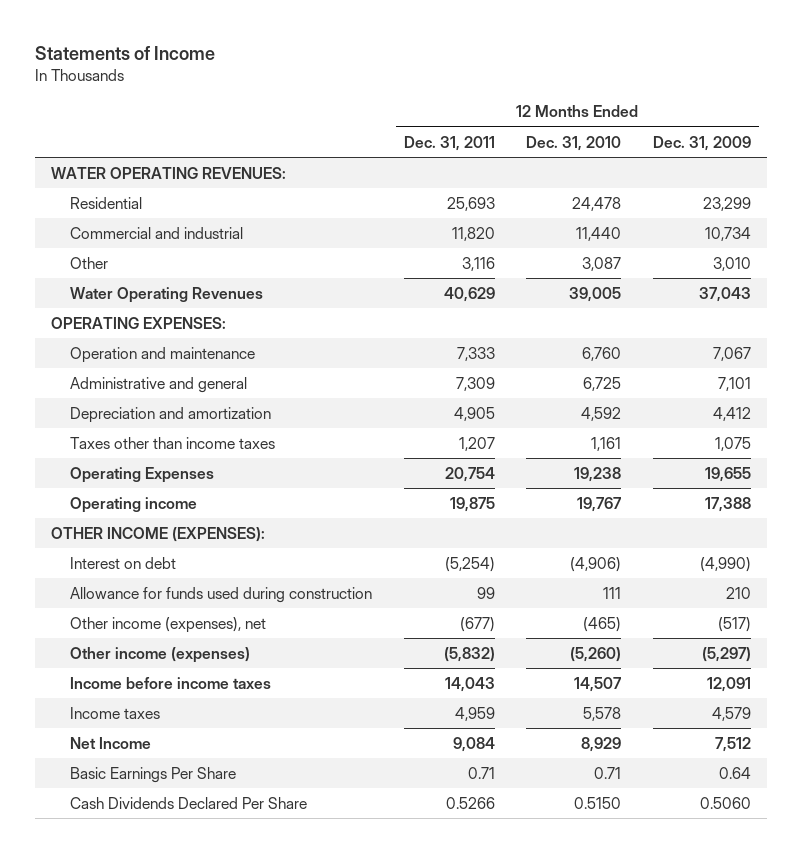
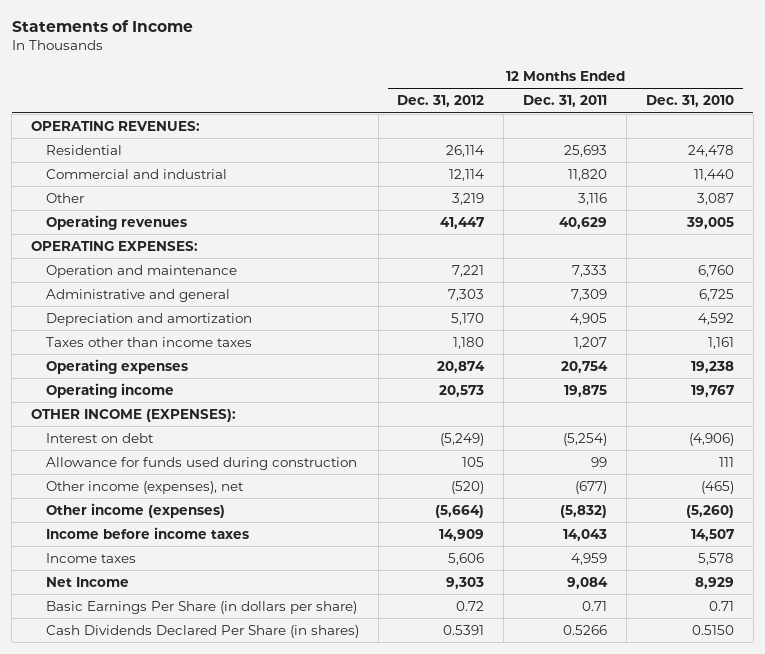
[653,135,752,151] Dec. 31, 2009 -> none
none -> [397,95,485,108] Dec. 31, 2012
[51,166,287,179] WATER OPERATING REVENUES: -> [31,120,201,131] OPERATING REVENUES:
[70,286,264,303] Water Operating Revenues -> [45,214,187,230] Operating revenues
[70,466,215,483] Operating Expenses -> [45,358,188,374] Operating expenses
[70,766,237,783] Basic Earnings Per Share -> [45,600,357,614] Basic Earnings Per Share (in dollars per share)
[70,796,308,809] Cash Dividends Declared Per Share -> [45,624,359,638] Cash Dividends Declared Per Share (in shares)

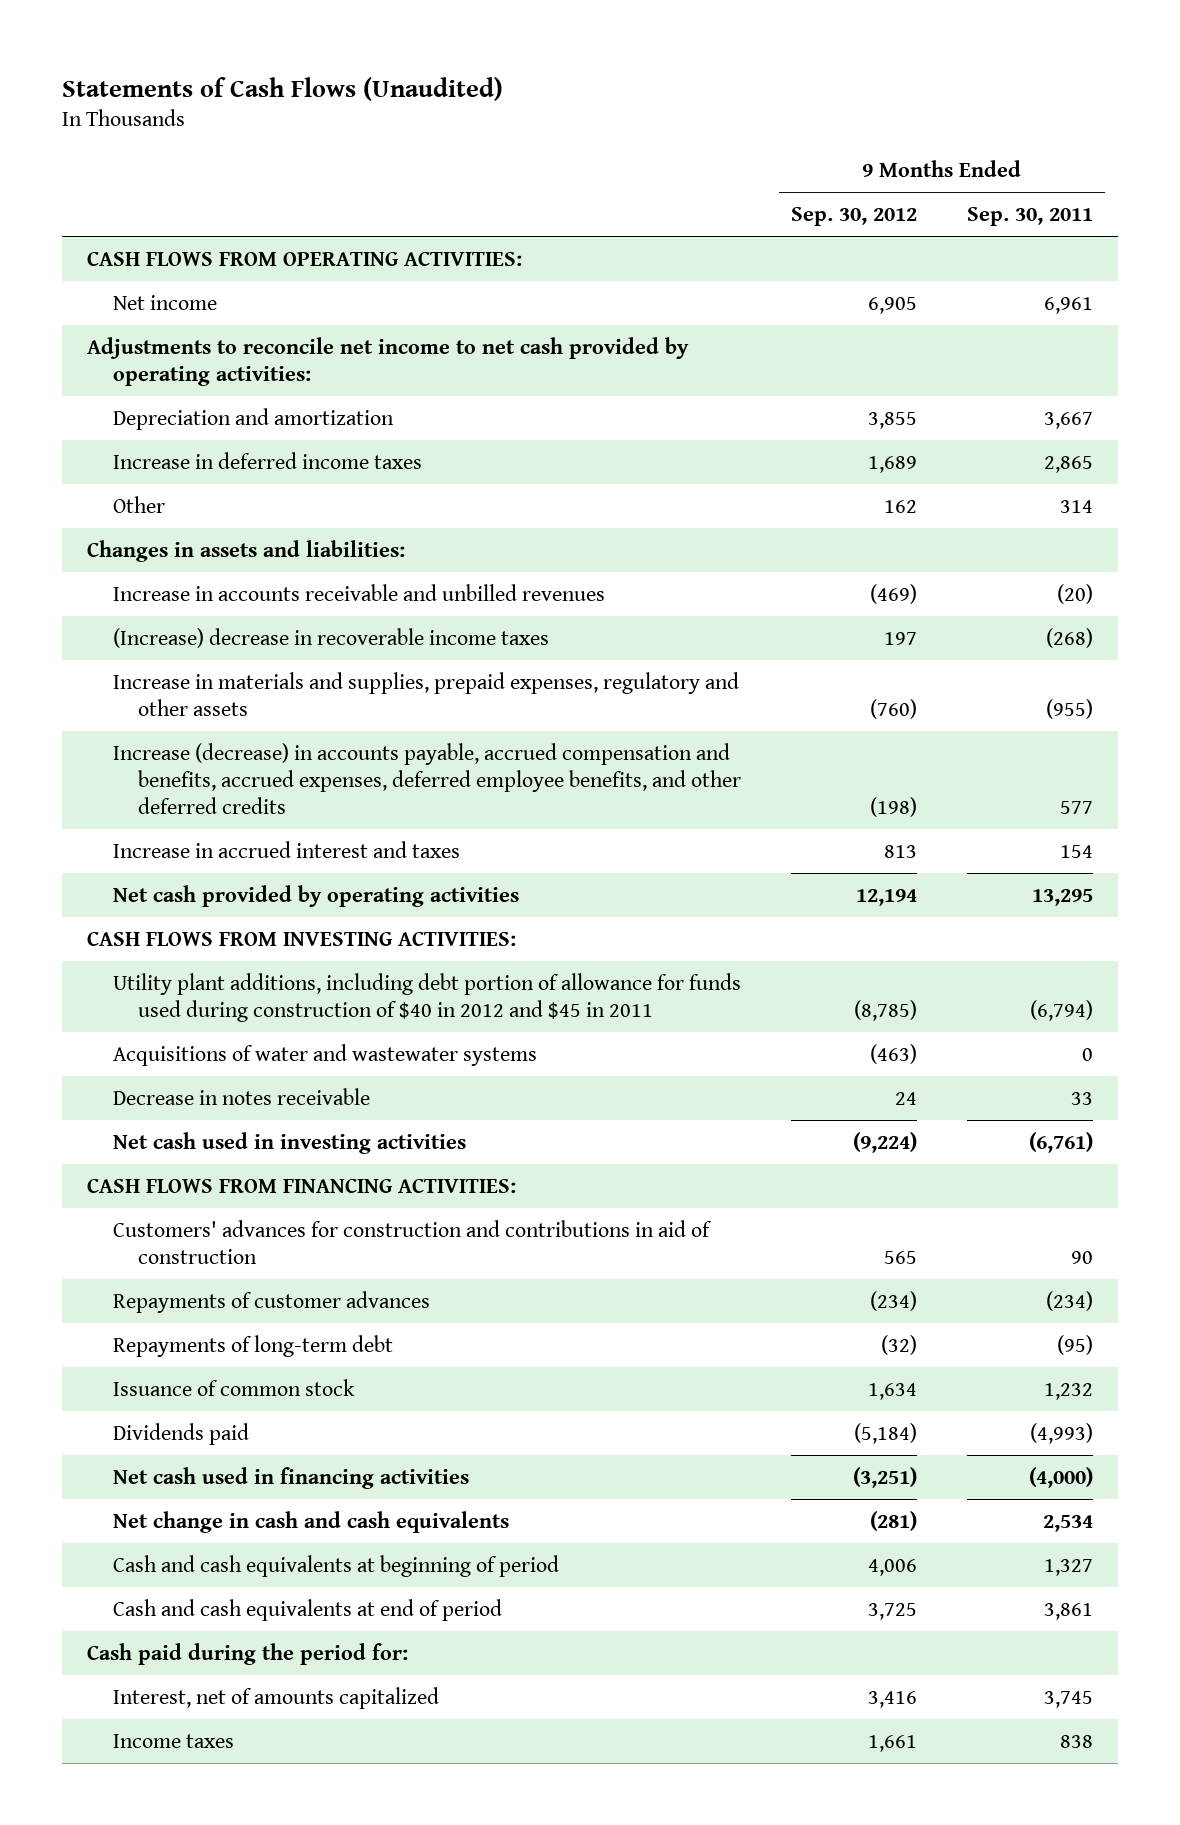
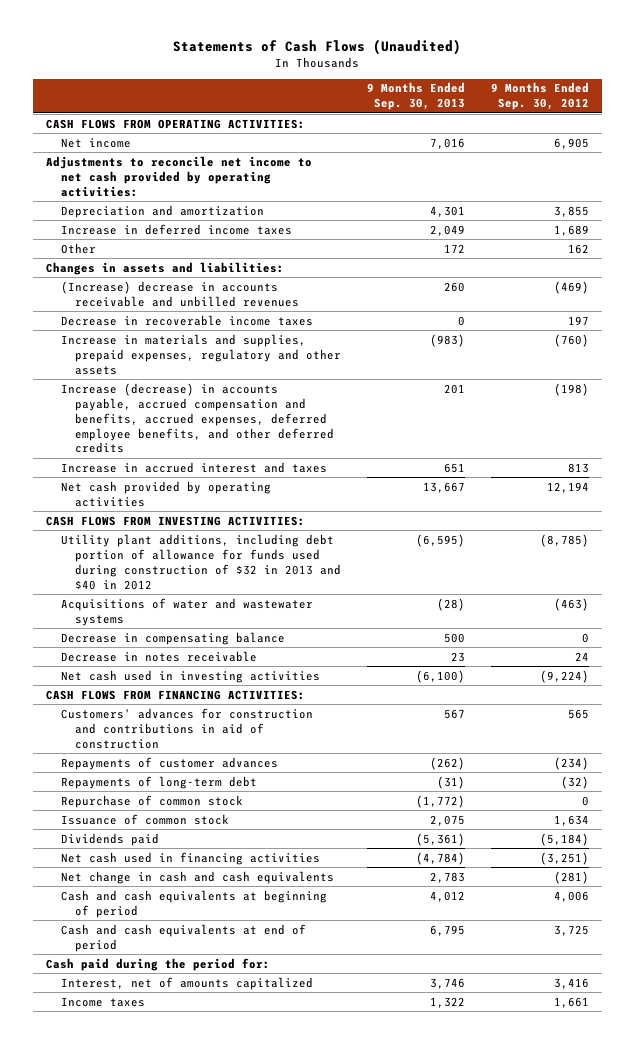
[966,207,1093,227] Sep. 30, 2011 -> none
none -> [366,82,465,111] 9 Months Ended Sep. 30, 2013
[112,583,605,601] Increase in accounts receivable and unbilled revenues -> [60,280,300,307] (Increase) decrease in accounts receivable and unbilled revenues
[112,627,549,648] (Increase) decrease in recoverable income taxes -> [60,314,313,326] Decrease in recoverable income taxes
[112,972,741,1022] Utility plant additions, including debt portion of allowance for funds used during construction of $40 in 2012 and $45 in 2011 -> [60,533,342,590] Utility plant additions, including debt portion of allowance for funds used during construction of $32 in 2013 and $40 in 2012
none -> [60,631,285,645] Decrease in compensating balance
none -> [60,794,243,808] Repurchase of common stock

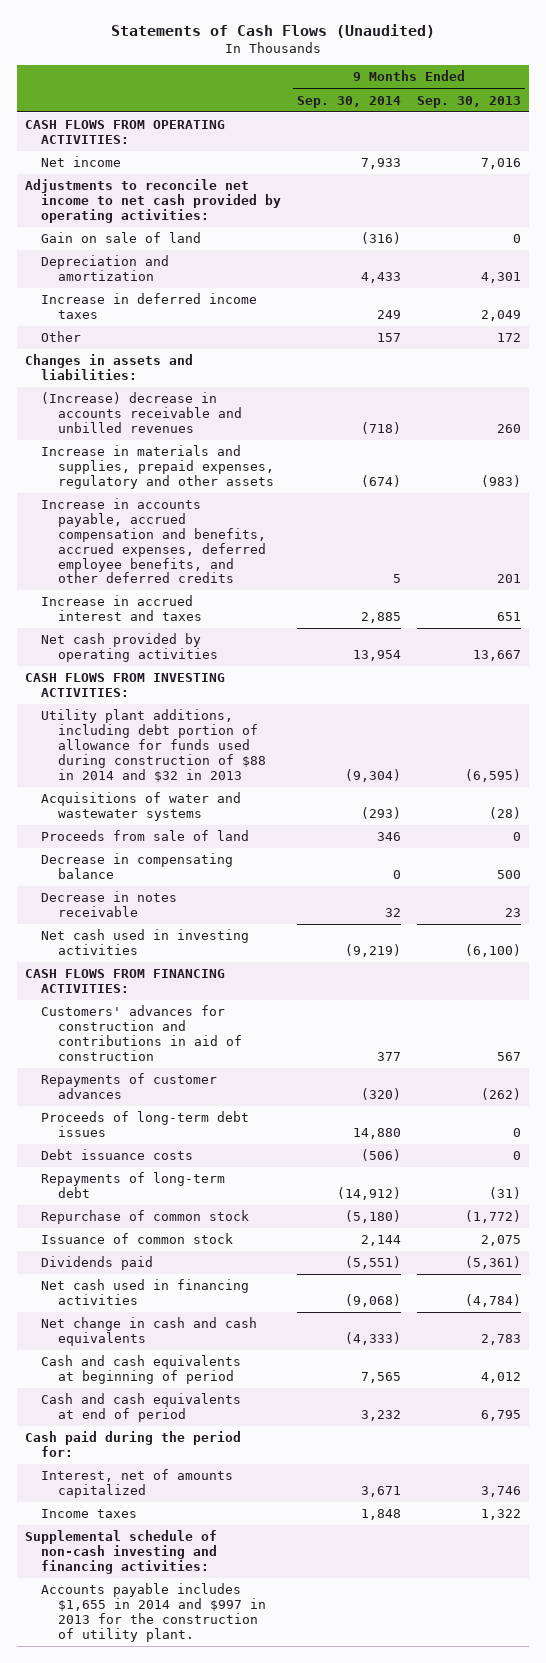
[490,82,589,111] 9 Months Ended Sep. 30, 2012 -> none
none -> [297,95,402,108] Sep. 30, 2014
none -> [41,232,202,244] Gain on sale of land
[60,314,313,326] Decrease in recoverable income taxes -> none
[60,382,335,454] Increase (decrease) in accounts payable, accrued compensation and benefits, accrued expenses, deferred employee benefits, and other deferred credits -> [41,498,267,584] Increase in accounts payable, accrued compensation and benefits, accrued expenses, deferred employee benefits, and other deferred credits
[60,533,342,590] Utility plant additions, including debt portion of allowance for funds used during construction of $32 in 2013 and $40 in 2012 -> [41,709,267,782] Utility plant additions, including debt portion of allowance for funds used during construction of $88 in 2014 and $32 in 2013
none -> [41,830,250,842] Proceeds from sale of land
none -> [41,1111,250,1137] Proceeds of long-term debt issues
none -> [41,1149,194,1161] Debt issuance costs
none -> [24,1530,218,1574] Supplemental schedule of non-cash investing and financing activities:
none -> [41,1583,267,1642] Accounts payable includes $1,655 in 2014 and $997 in 2013 for the construction of utility plant.

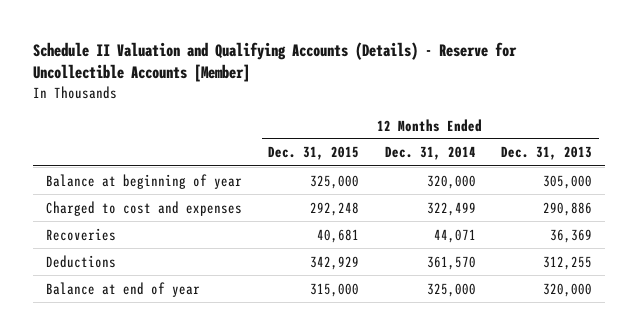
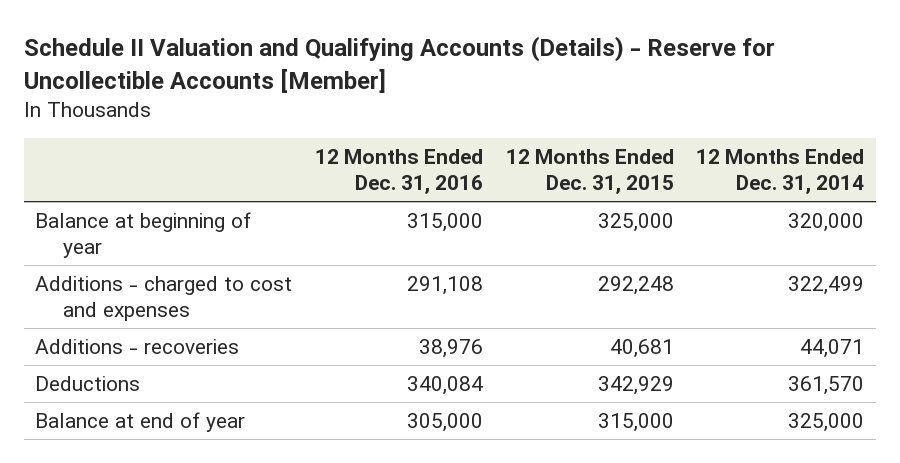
[501,146,593,161] Dec. 31, 2013 -> none
none -> [314,148,483,195] 12 Months Ended Dec. 31, 2016
[46,200,243,216] Charged to cost and expenses -> [35,275,293,322] Additions - charged to cost and expenses
[46,227,117,241] Recoveries -> [35,338,240,354] Additions - recoveries

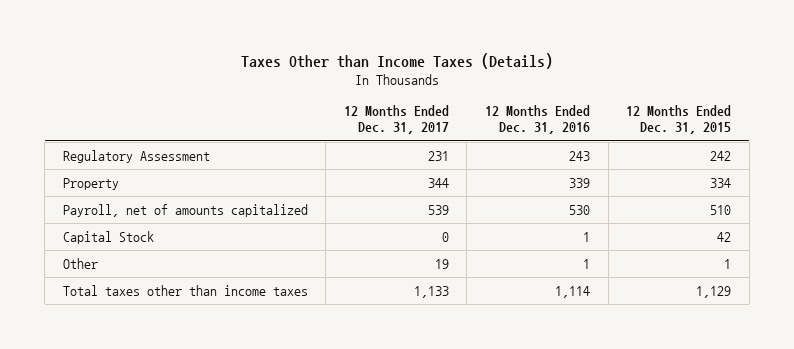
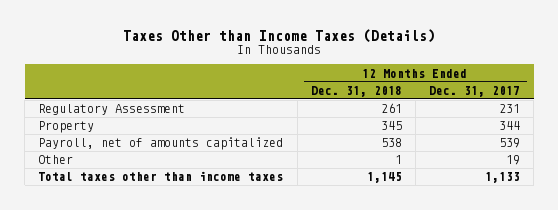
[484,104,590,135] 12 Months Ended Dec. 31, 2016 -> none
[626,104,732,135] 12 Months Ended Dec. 31, 2015 -> none
none -> [310,85,402,97] Dec. 31, 2018
[62,230,154,244] Capital Stock -> none

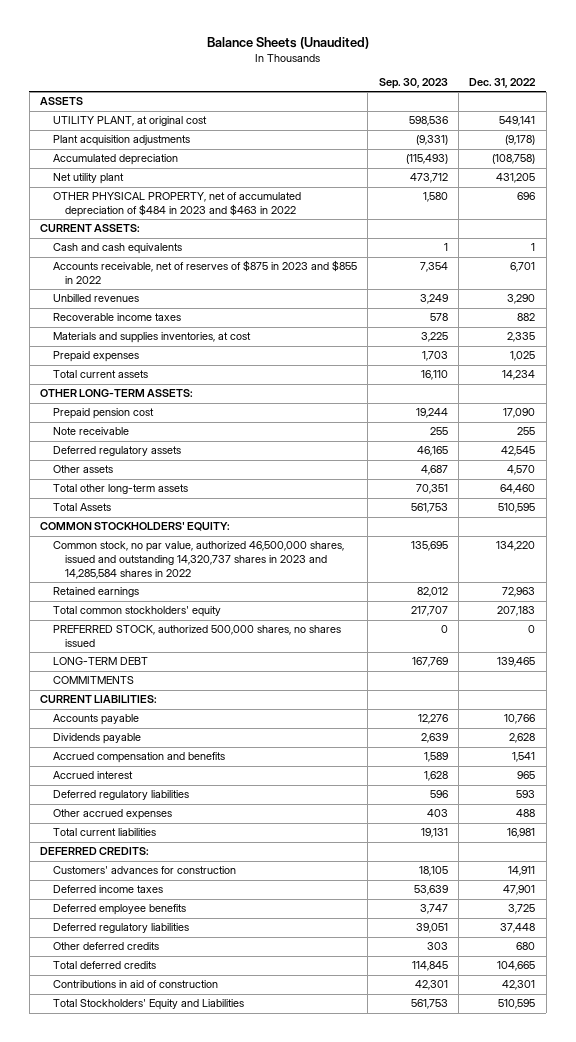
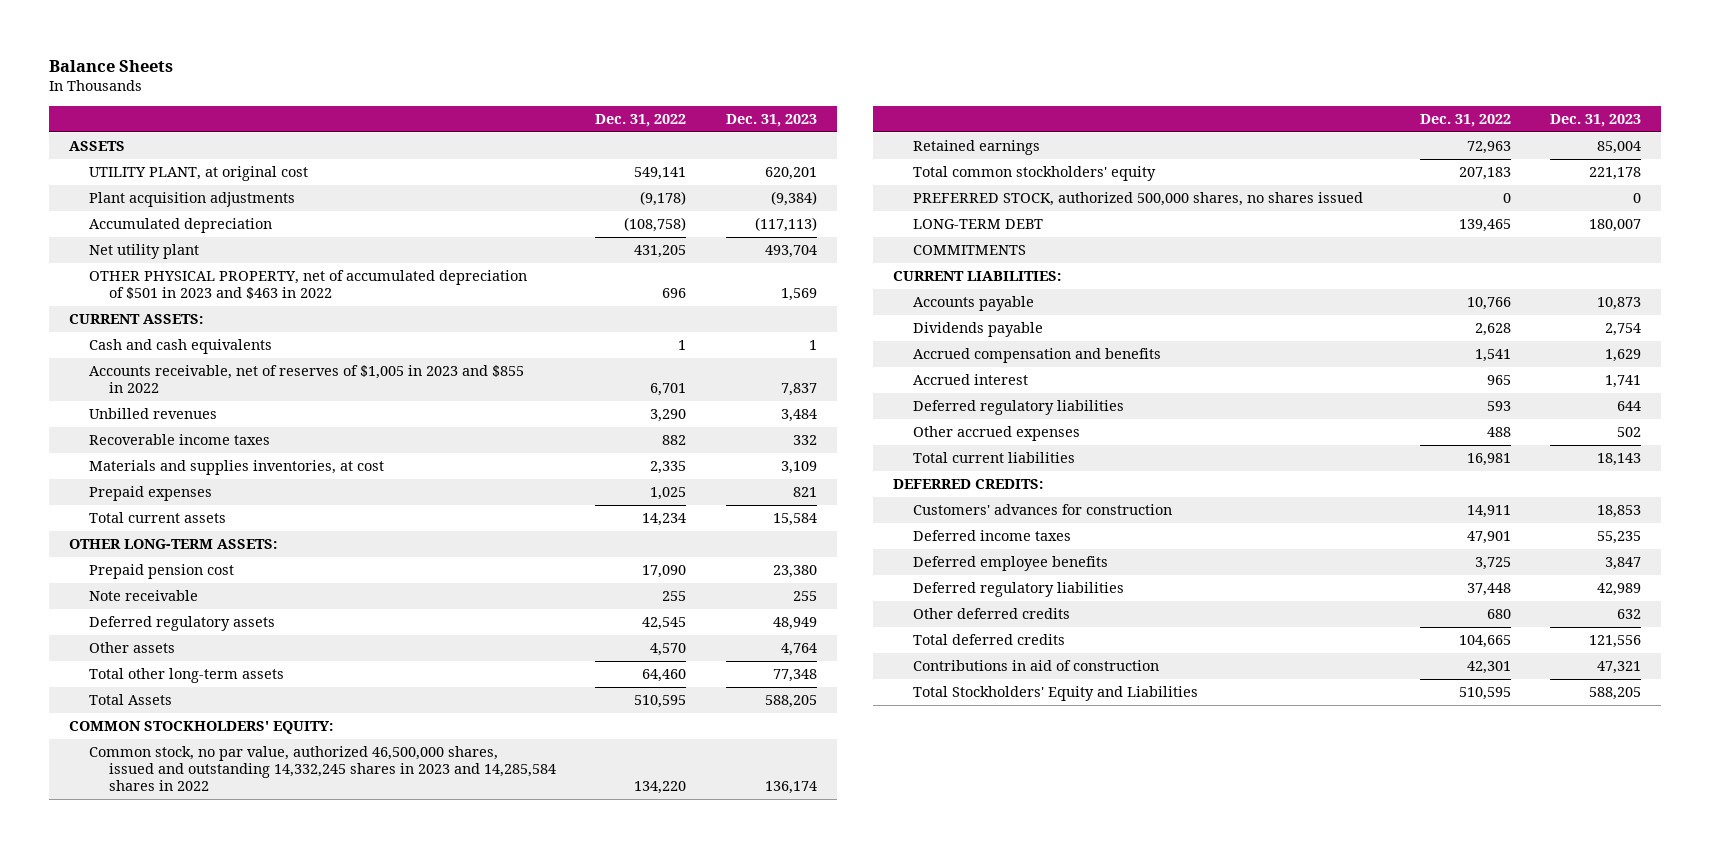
[206,36,369,49] Balance Sheets (Unaudited) -> [49,59,174,72] Balance Sheets
[378,78,448,90] Sep. 30, 2023 -> none
none -> [726,113,818,127] Dec. 31, 2023
[52,192,301,218] OTHER PHYSICAL PROPERTY, net of accumulated depreciation of $484 in 2023 and $463 in 2022 -> [88,270,527,300] OTHER PHYSICAL PROPERTY, net of accumulated depreciation of $501 in 2023 and $463 in 2022
[52,260,357,285] Accounts receivable, net of reserves of $875 in 2023 and $855 in 2022 -> [88,365,524,394] Accounts receivable, net of reserves of $1,005 in 2023 and $855 in 2022
[52,541,344,579] Common stock, no par value, authorized 46,500,000 shares, issued and outstanding 14,320,737 shares in 2023 and 14,285,584 shares in 2022 -> [88,746,556,792] Common stock, no par value, authorized 46,500,000 shares, issued and outstanding 14,332,245 shares in 2023 and 14,285,584 shares in 2022

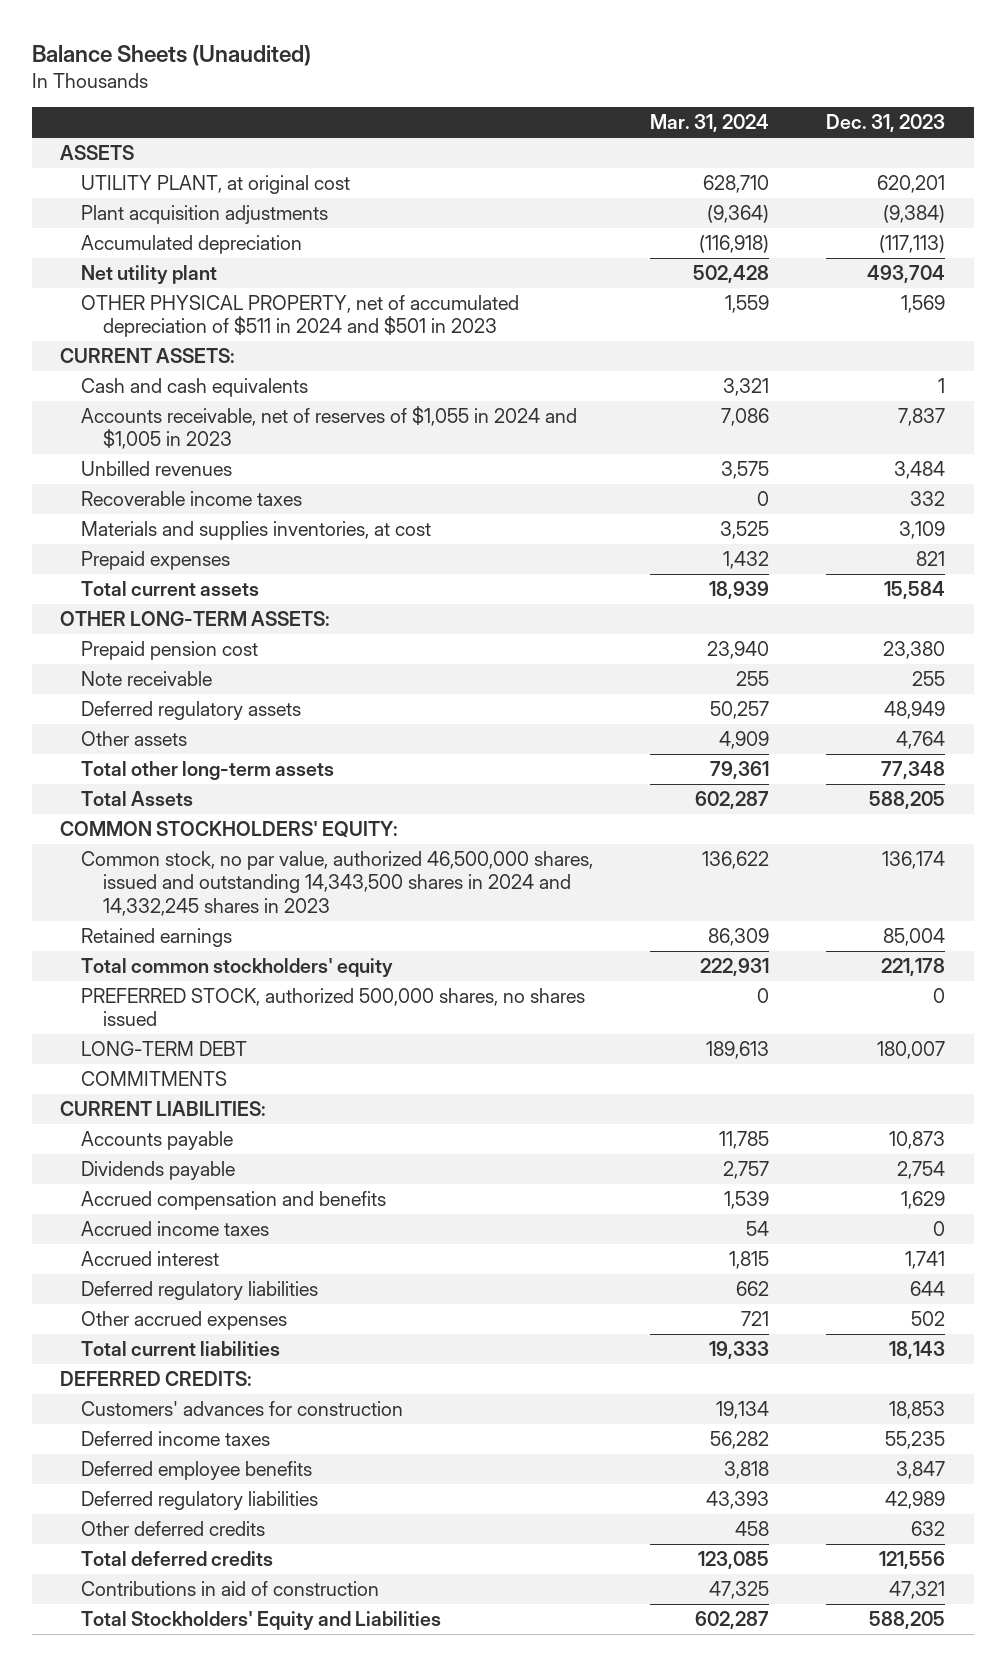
[49,59,174,72] Balance Sheets -> [31,44,311,66] Balance Sheets (Unaudited)
[595,113,687,127] Dec. 31, 2022 -> none
none -> [650,114,770,133] Mar. 31, 2024
[88,270,527,300] OTHER PHYSICAL PROPERTY, net of accumulated depreciation of $501 in 2023 and $463 in 2022 -> [81,295,520,338] OTHER PHYSICAL PROPERTY, net of accumulated depreciation of $511 in 2024 and $501 in 2023
[88,365,524,394] Accounts receivable, net of reserves of $1,005 in 2023 and $855 in 2022 -> [81,406,578,450] Accounts receivable, net of reserves of $1,055 in 2024 and $1,005 in 2023
[88,746,556,792] Common stock, no par value, authorized 46,500,000 shares, issued and outstanding 14,332,245 shares in 2023 and 14,285,584 shares in 2022 -> [81,851,594,916] Common stock, no par value, authorized 46,500,000 shares, issued and outstanding 14,343,500 shares in 2024 and 14,332,245 shares in 2023
none -> [81,1221,270,1237] Accrued income taxes

